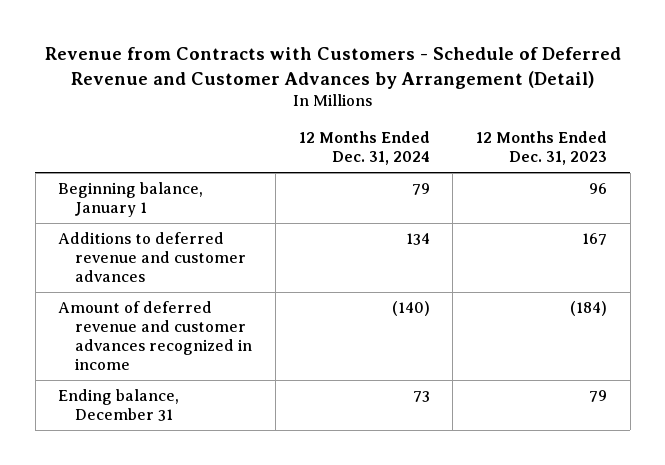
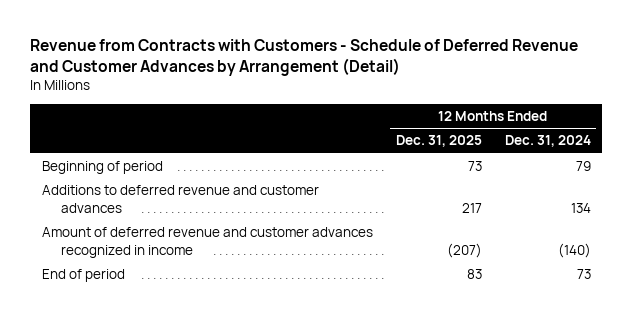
[476,131,608,166] 12 Months Ended Dec. 31, 2023 -> none
none -> [395,135,482,148] Dec. 31, 2025
[58,182,204,217] Beginning balance, January 1 -> [41,161,163,175] Beginning of period
[58,389,180,421] Ending balance, December 31 -> [41,269,125,283] End of period

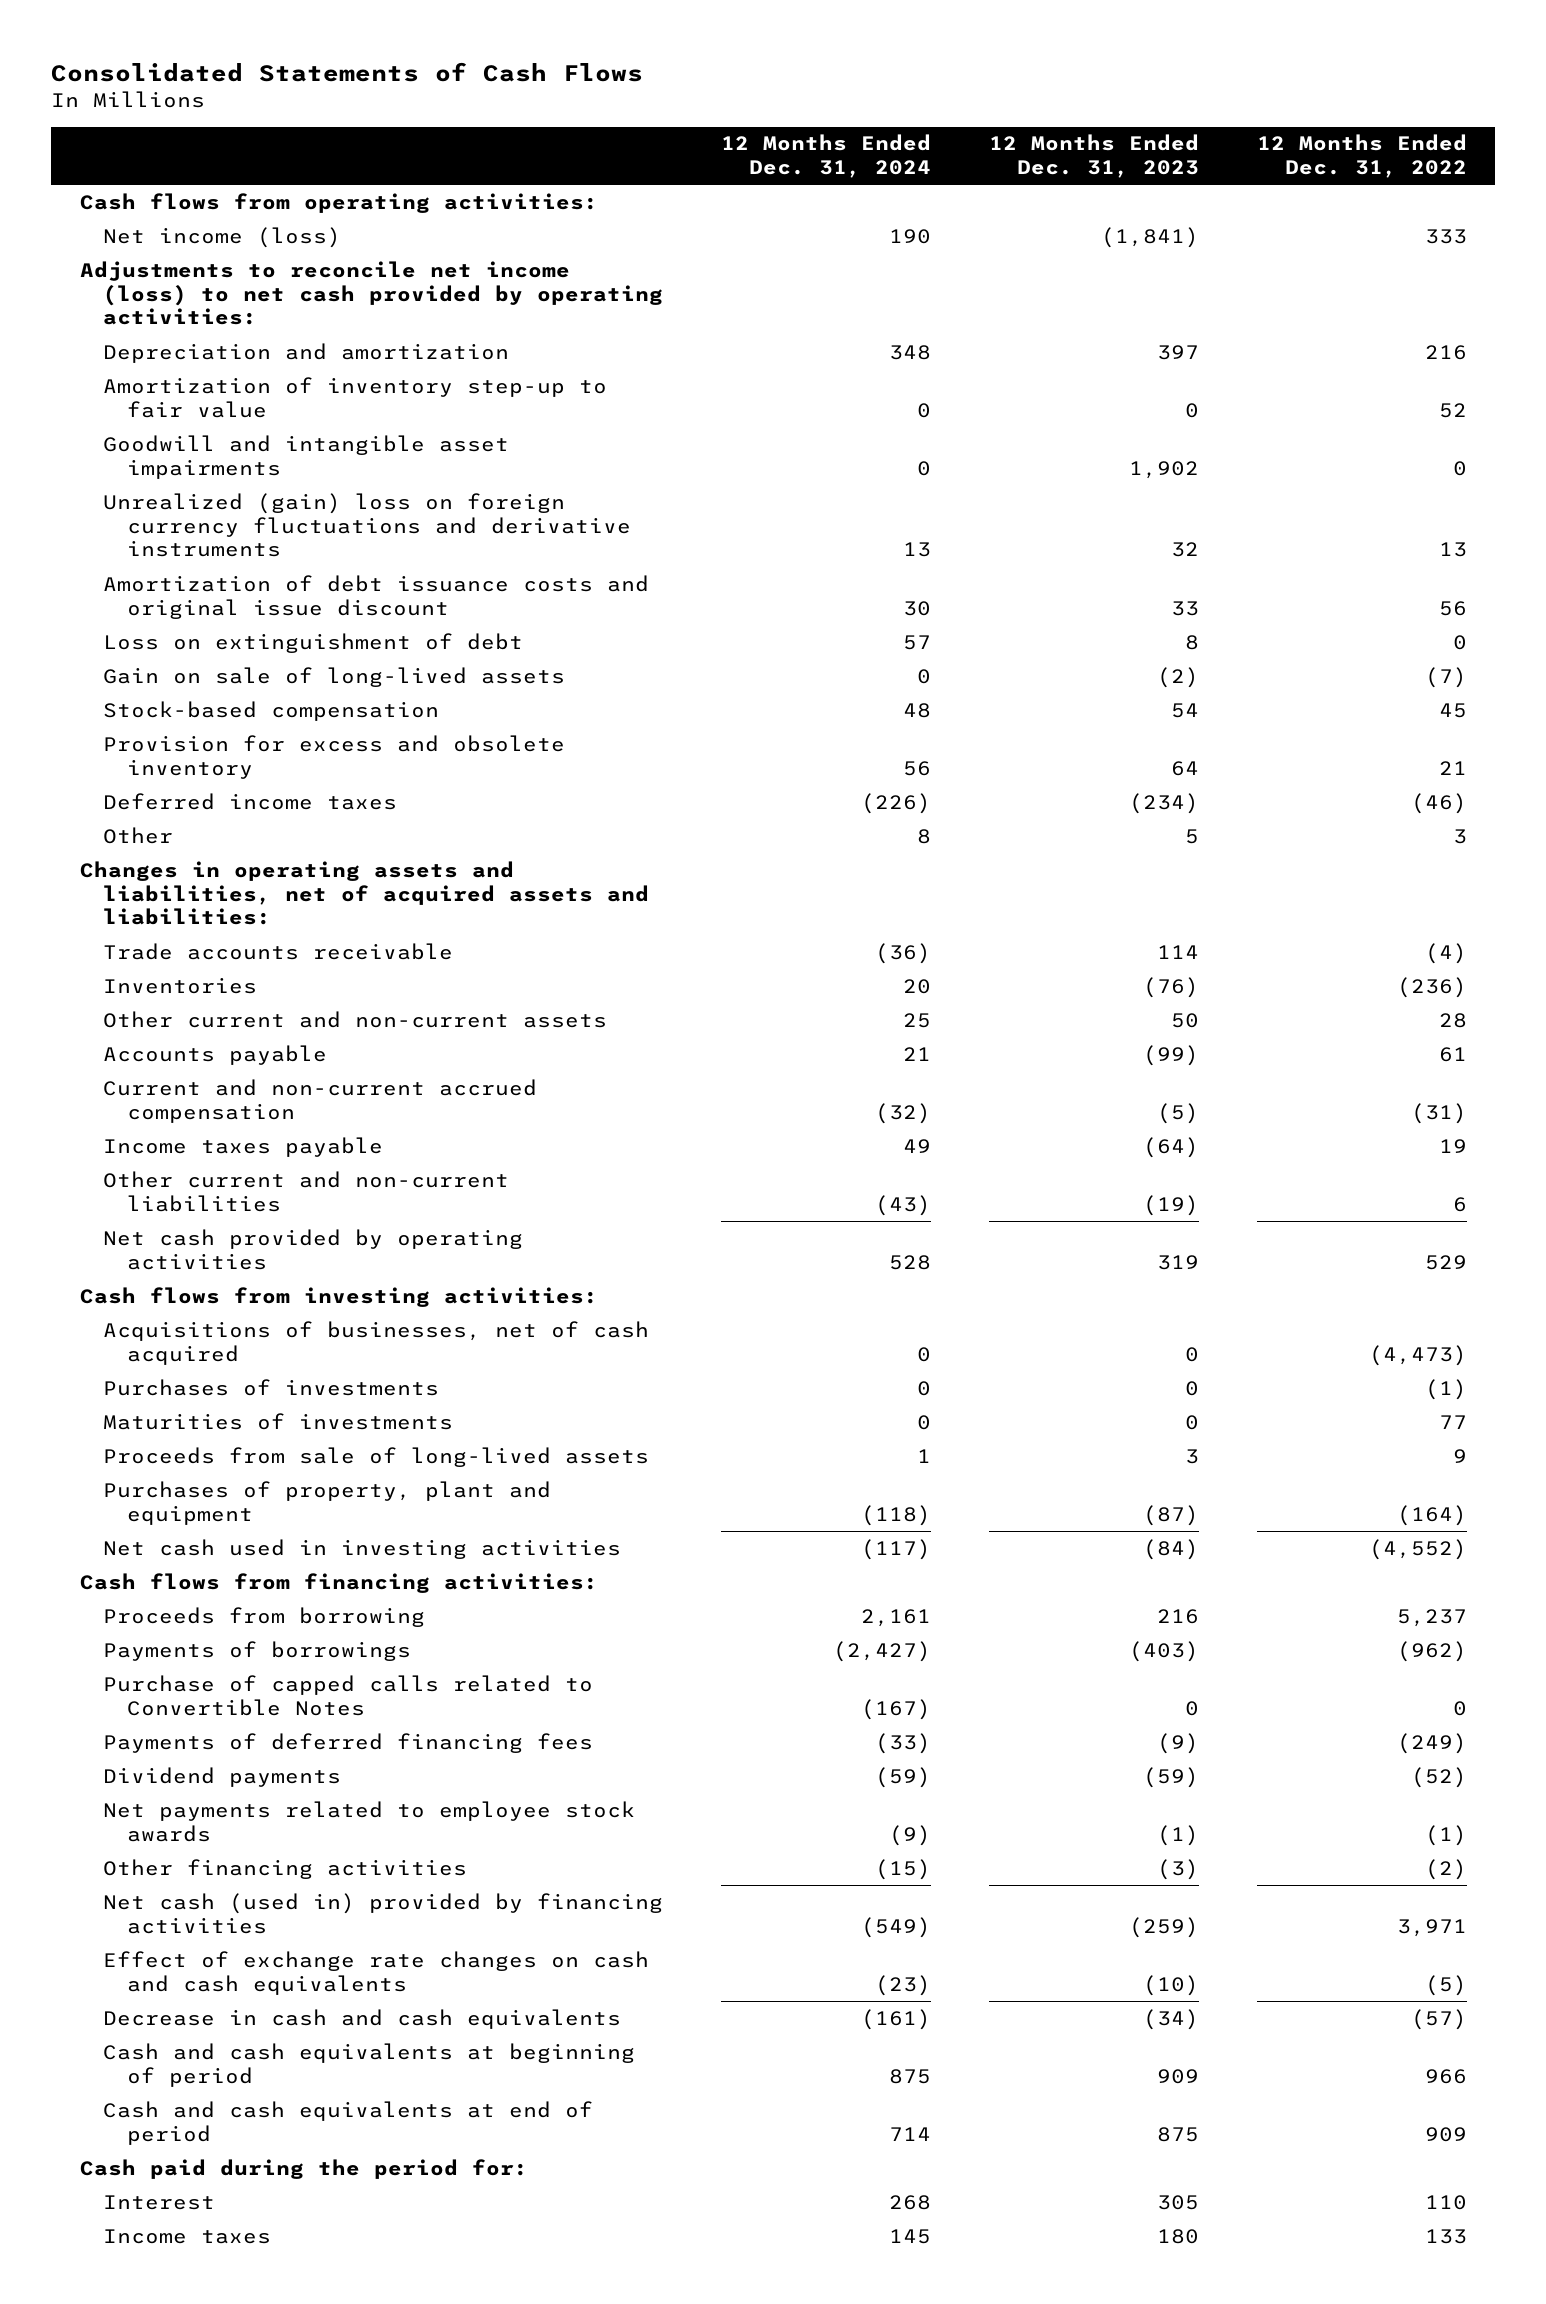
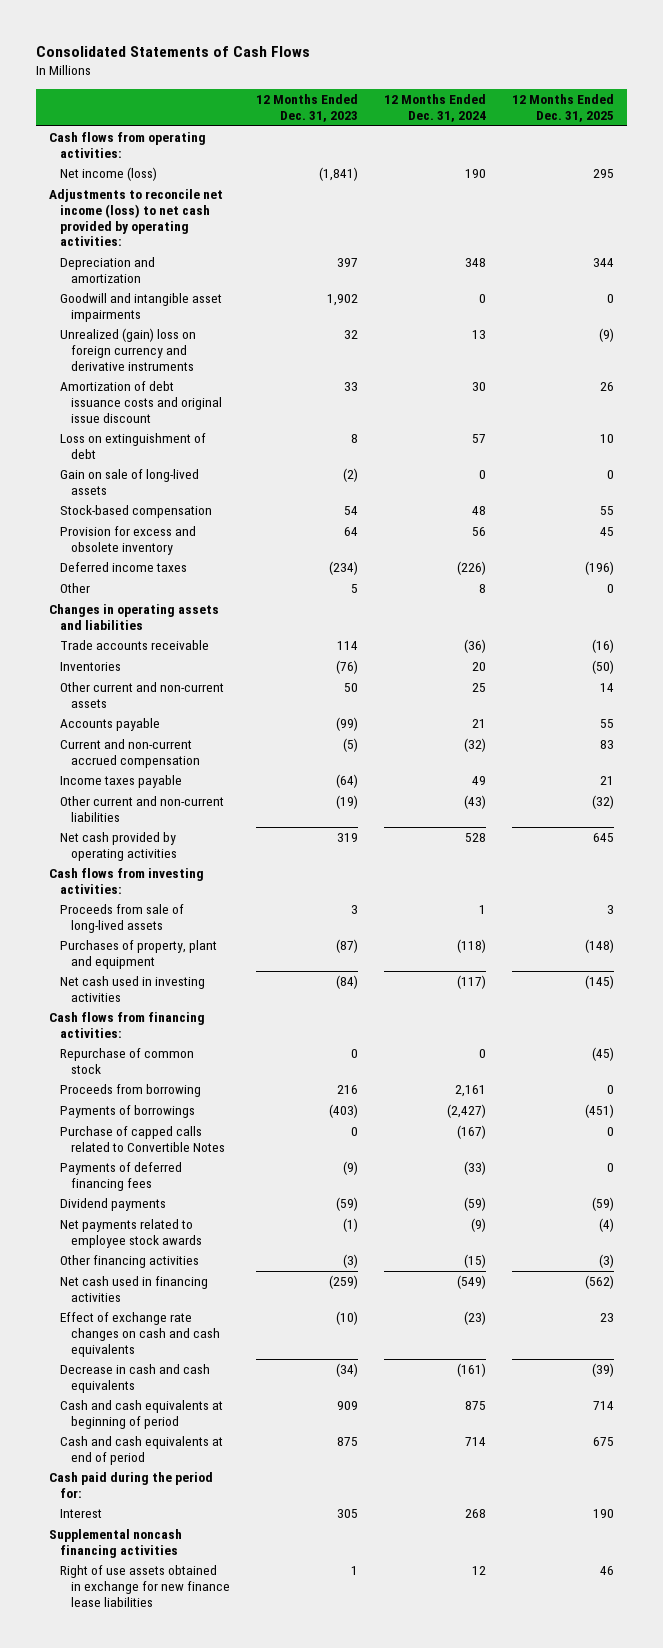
[1256,134,1467,179] 12 Months Ended Dec. 31, 2022 -> none
none -> [511,94,614,123] 12 Months Ended Dec. 31, 2025
[103,376,608,418] Amortization of inventory step-up to fair value -> none
[103,492,631,558] Unrealized (gain) loss on foreign currency fluctuations and derivative instruments -> [59,328,196,371] Unrealized (gain) loss on foreign currency and derivative instruments
[79,860,650,926] Changes in operating assets and liabilities, net of acquired assets and liabilities: -> [48,604,219,630] Changes in operating assets and liabilities
[103,1320,650,1365] Acquisitions of businesses, net of cash acquired -> none
[103,1378,440,1396] Purchases of investments -> none
[103,1412,454,1430] Maturities of investments -> none
none -> [59,1048,194,1074] Repurchase of common stock
[103,1892,664,1934] Net cash (used in) provided by financing activities -> [59,1276,208,1302] Net cash used in financing activities
[103,2228,272,2244] Income taxes -> none
none -> [48,1529,182,1558] Supplemental noncash financing activities
none -> [59,1565,230,1607] Right of use assets obtained in exchange for new finance lease liabilities

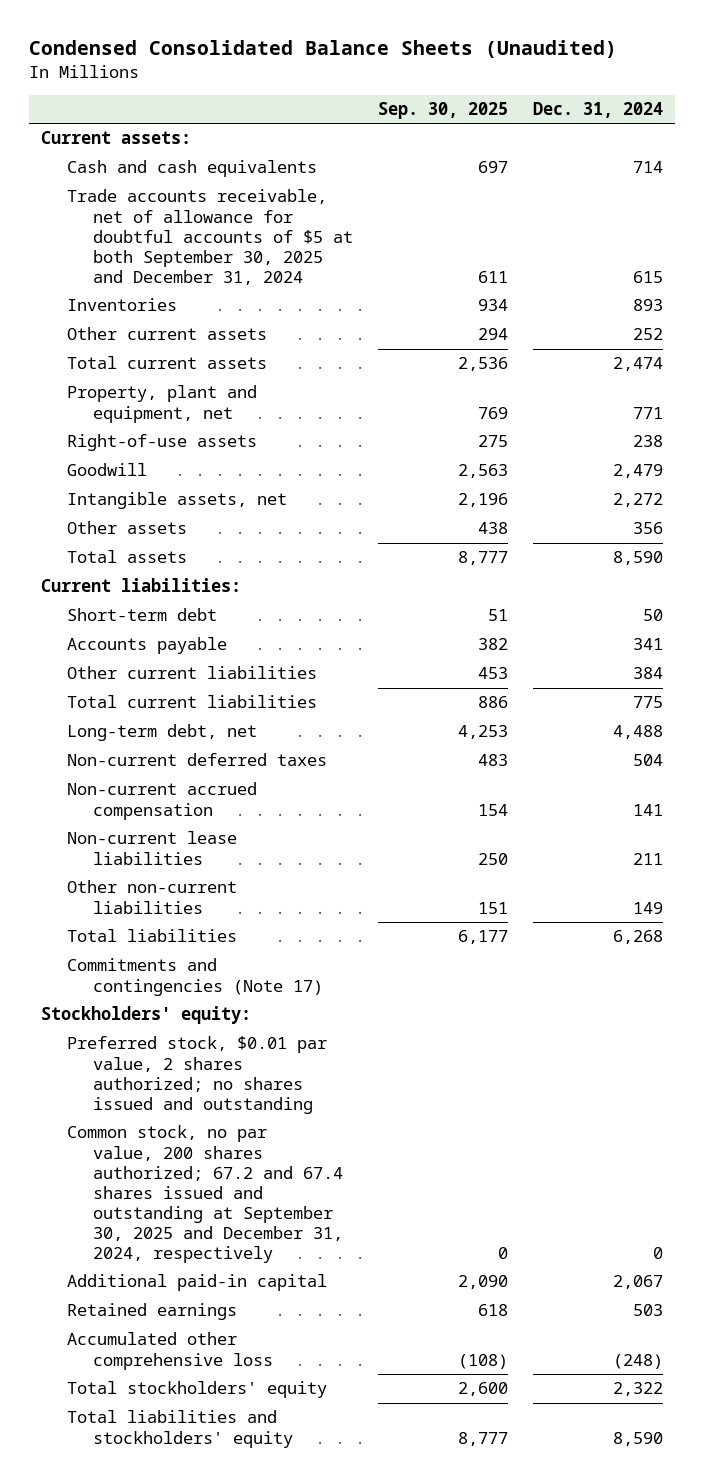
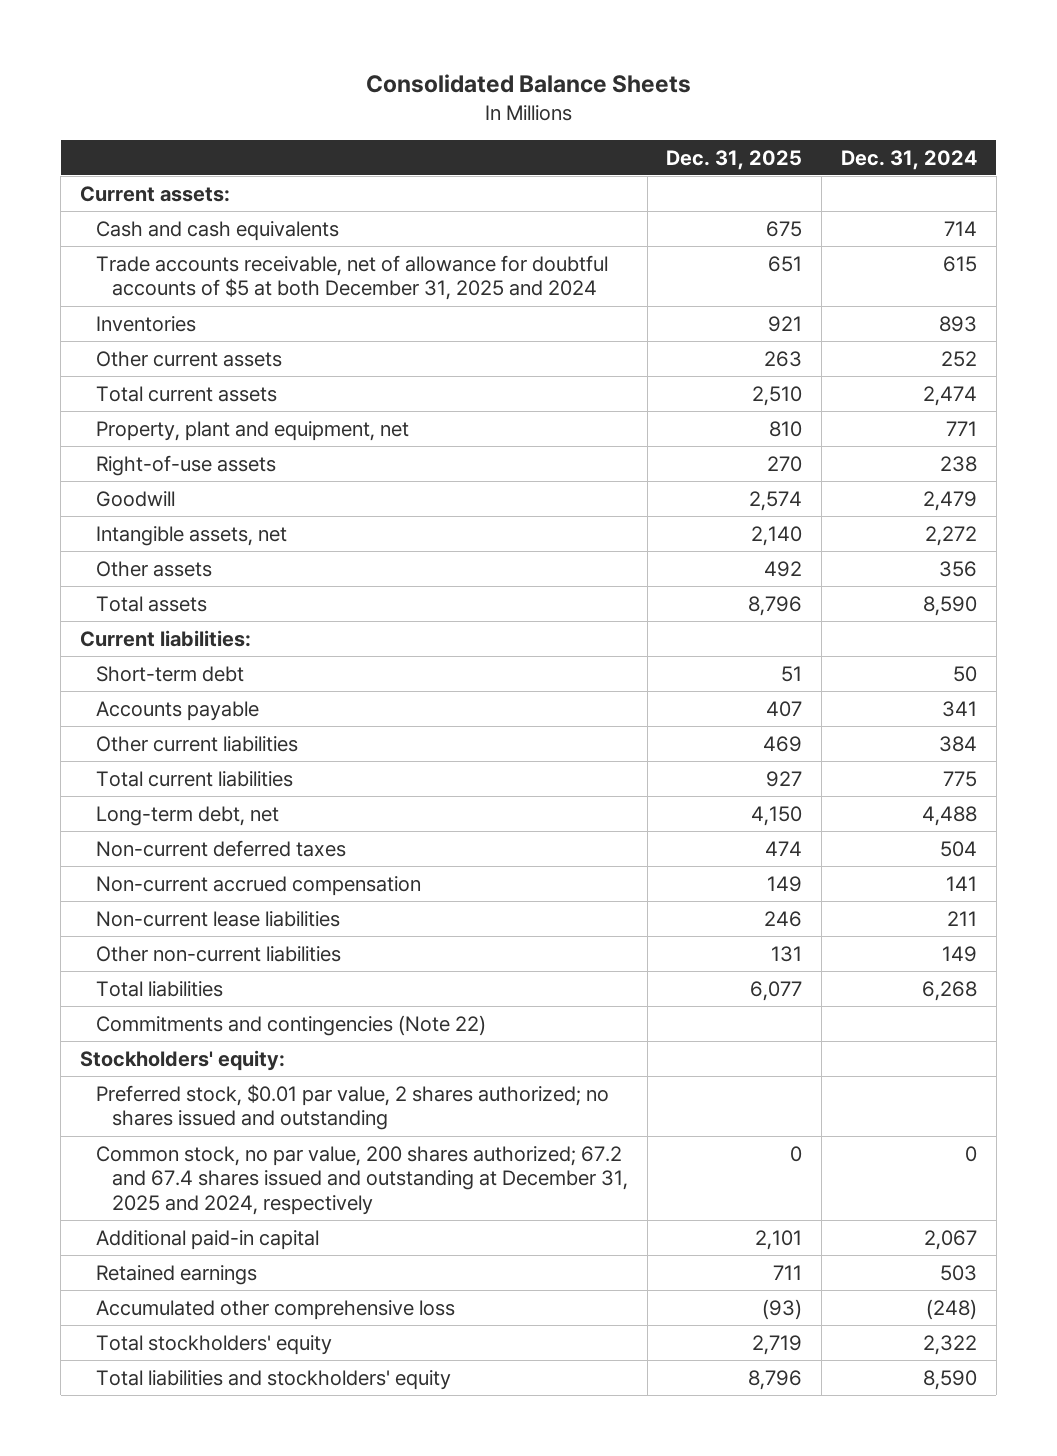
[28,39,617,58] Condensed Consolidated Balance Sheets (Unaudited) -> [365,74,691,94] Consolidated Balance Sheets
[377,102,508,120] Sep. 30, 2025 -> none
none -> [666,149,803,170] Dec. 31, 2025
[66,189,353,285] Trade accounts receivable, net of allowance for doubtful accounts of $5 at both September 30, 2025 and December 31, 2024 -> [96,254,609,301] Trade accounts receivable, net of allowance for doubtful accounts of $5 at both December 31, 2025 and 2024
[66,958,323,996] Commitments and contingencies (Note 17) -> [96,1014,487,1036] Commitments and contingencies (Note 22)
[66,1125,343,1264] Common stock, no par value, 200 shares authorized; 67.2 and 67.4 shares issued and outstanding at September 30, 2025 and December 31, 2024, respectively -> [96,1145,628,1215] Common stock, no par value, 200 shares authorized; 67.2 and 67.4 shares issued and outstanding at December 31, 2025 and 2024, respectively

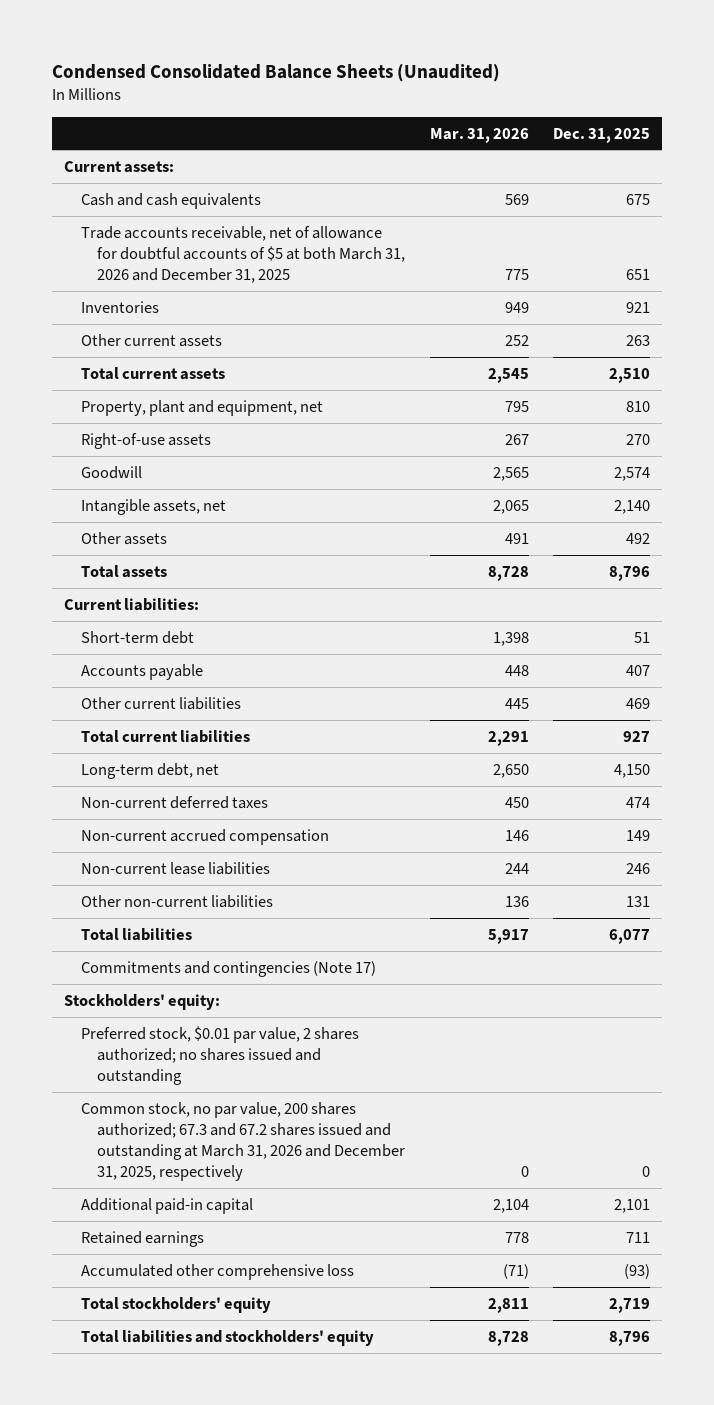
[365,74,691,94] Consolidated Balance Sheets -> [52,63,501,82] Condensed Consolidated Balance Sheets (Unaudited)
[841,149,978,170] Dec. 31, 2024 -> none
none -> [429,127,529,143] Mar. 31, 2026
[96,254,609,301] Trade accounts receivable, net of allowance for doubtful accounts of $5 at both December 31, 2025 and 2024 -> [80,225,406,283] Trade accounts receivable, net of allowance for doubtful accounts of $5 at both March 31, 2026 and December 31, 2025
[96,1014,487,1036] Commitments and contingencies (Note 22) -> [80,960,376,977] Commitments and contingencies (Note 17)
[96,1145,628,1215] Common stock, no par value, 200 shares authorized; 67.2 and 67.4 shares issued and outstanding at December 31, 2025 and 2024, respectively -> [80,1101,406,1182] Common stock, no par value, 200 shares authorized; 67.3 and 67.2 shares issued and outstanding at March 31, 2026 and December 31, 2025, respectively

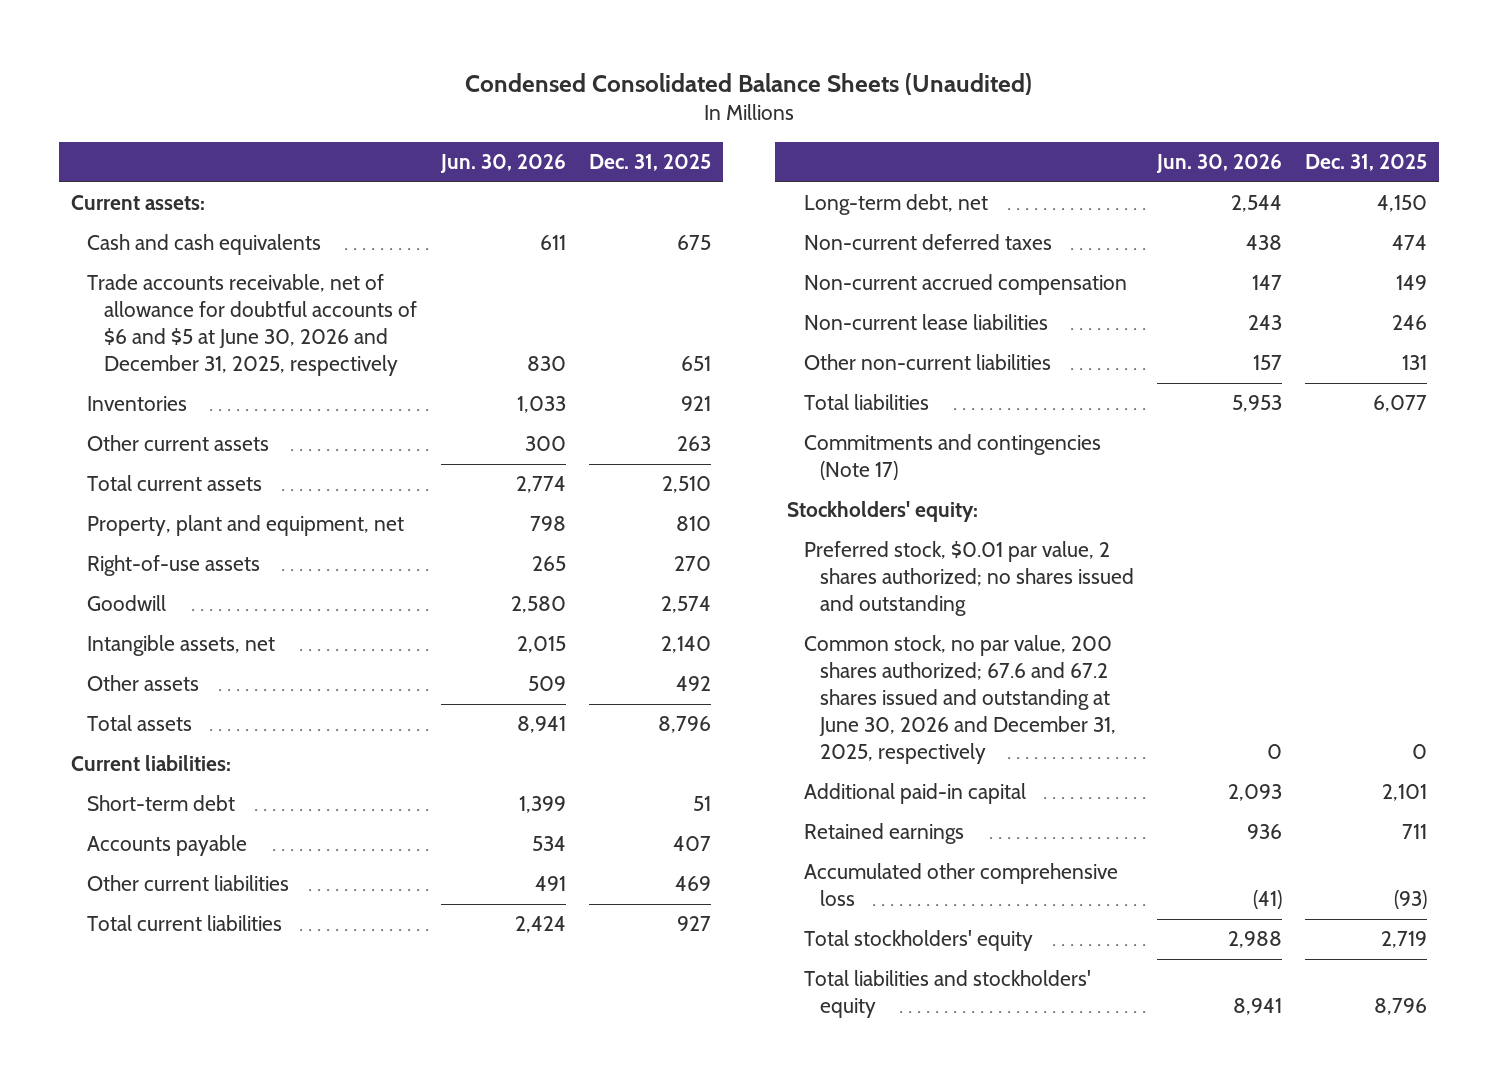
[429,127,529,143] Mar. 31, 2026 -> none
none -> [439,153,566,173] Jun. 30, 2026
[80,225,406,283] Trade accounts receivable, net of allowance for doubtful accounts of $5 at both March 31, 2026 and December 31, 2025 -> [87,274,417,377] Trade accounts receivable, net of allowance for doubtful accounts of $6 and $5 at June 30, 2026 and December 31, 2025, respectively
[80,1101,406,1182] Common stock, no par value, 200 shares authorized; 67.3 and 67.2 shares issued and outstanding at March 31, 2026 and December 31, 2025, respectively -> [803,635,1117,764] Common stock, no par value, 200 shares authorized; 67.6 and 67.2 shares issued and outstanding at June 30, 2026 and December 31, 2025, respectively

